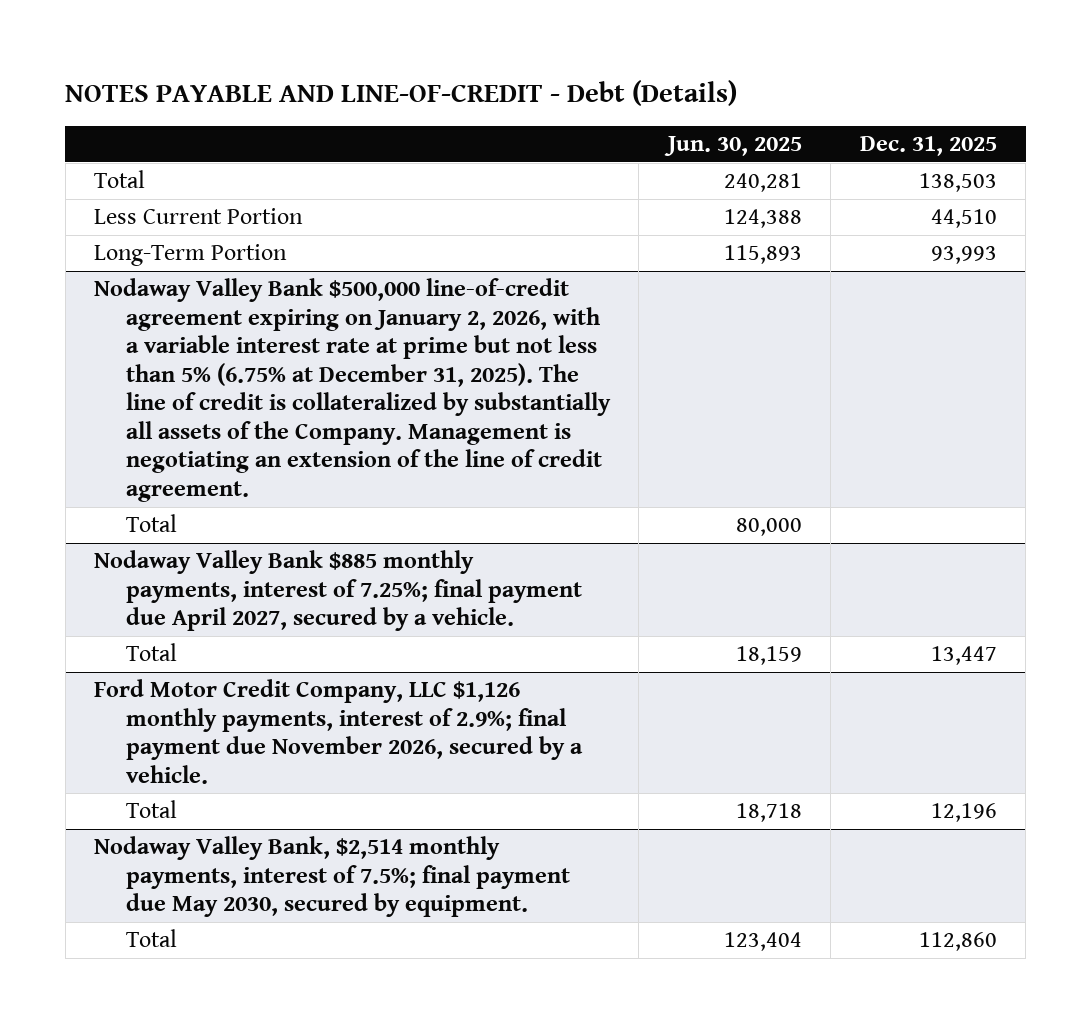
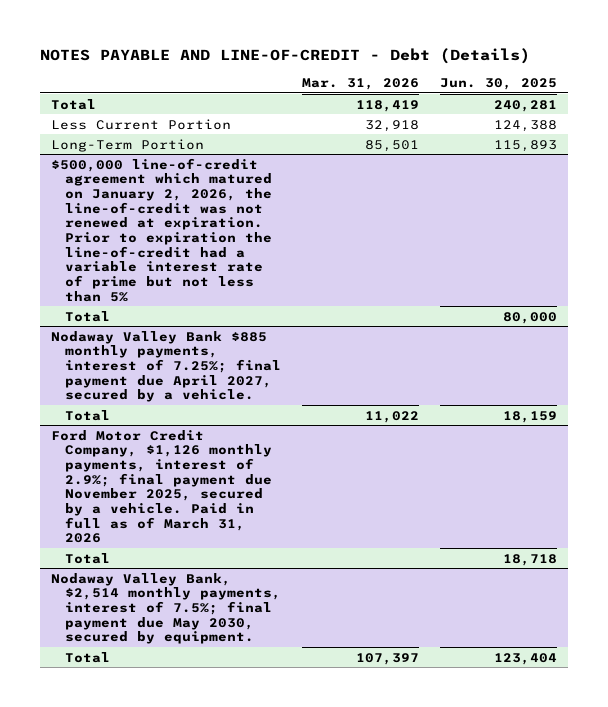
[859,136,997,157] Dec. 31, 2025 -> none
none -> [301,77,419,90] Mar. 31, 2026
[94,278,611,503] Nodaway Valley Bank $500,000 line-of-credit agreement expiring on January 2, 2026, with a variable interest rate at prime but not less than 5% (6.75% at December 31, 2025). The line of credit is collateralized by substantially all assets of the Company. Management is negotiating an extension of the line of credit agreement. -> [50,157,272,302] $500,000 line-of-credit agreement which matured on January 2, 2026, the line-of-credit was not renewed at expiration. Prior to expiration the line-of-credit had a variable interest rate of prime but not less than 5%
[94,679,583,784] Ford Motor Credit Company, LLC $1,126 monthly payments, interest of 2.9%; final payment due November 2026, secured by a vehicle. -> [50,429,272,544] Ford Motor Credit Company, $1,126 monthly payments, interest of 2.9%; final payment due November 2025, secured by a vehicle. Paid in full as of March 31, 2026

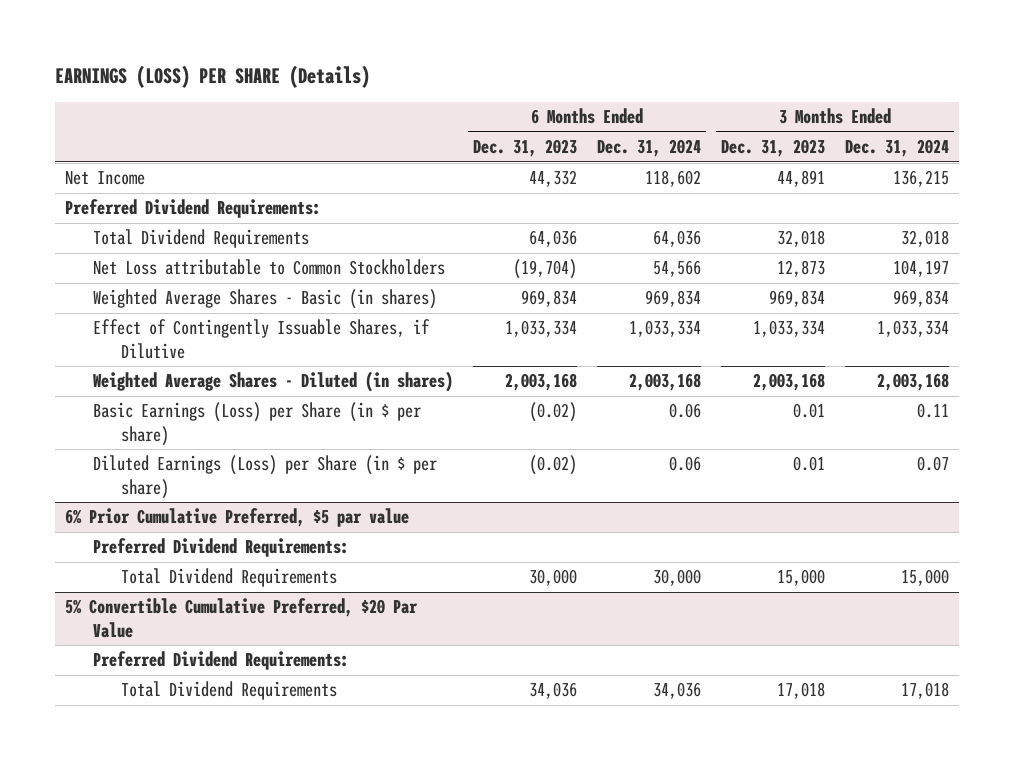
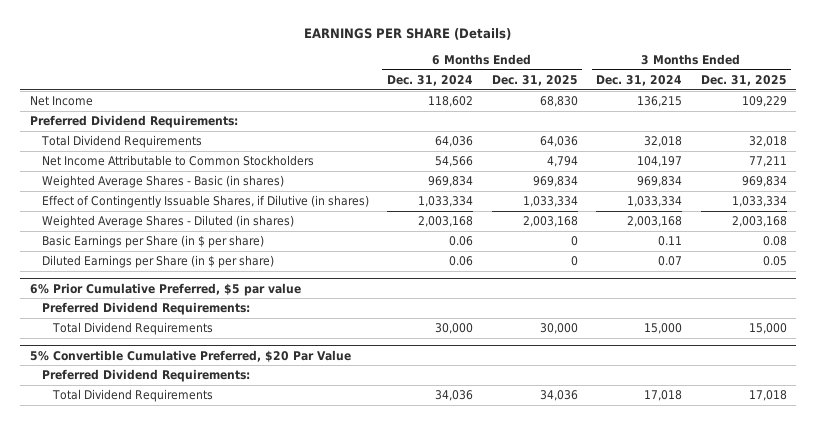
[54,65,370,89] EARNINGS (LOSS) PER SHARE (Details) -> [304,28,512,41] EARNINGS PER SHARE (Details)
[472,139,577,158] Dec. 31, 2023 -> none
[721,139,826,158] Dec. 31, 2023 -> none
none -> [491,74,578,86] Dec. 31, 2025
none -> [700,74,787,86] Dec. 31, 2025
[92,259,445,276] Net Loss attributable to Common Stockholders -> [41,155,314,167] Net Income Attributable to Common Stockholders
[92,319,430,359] Effect of Contingently Issuable Shares, if Dilutive -> [41,195,369,209] Effect of Contingently Issuable Shares, if Dilutive (in shares)
[92,402,421,446] Basic Earnings (Loss) per Share (in $ per share) -> [41,235,264,249] Basic Earnings per Share (in $ per share)
[92,455,437,499] Diluted Earnings (Loss) per Share (in $ per share) -> [41,255,274,269] Diluted Earnings per Share (in $ per share)

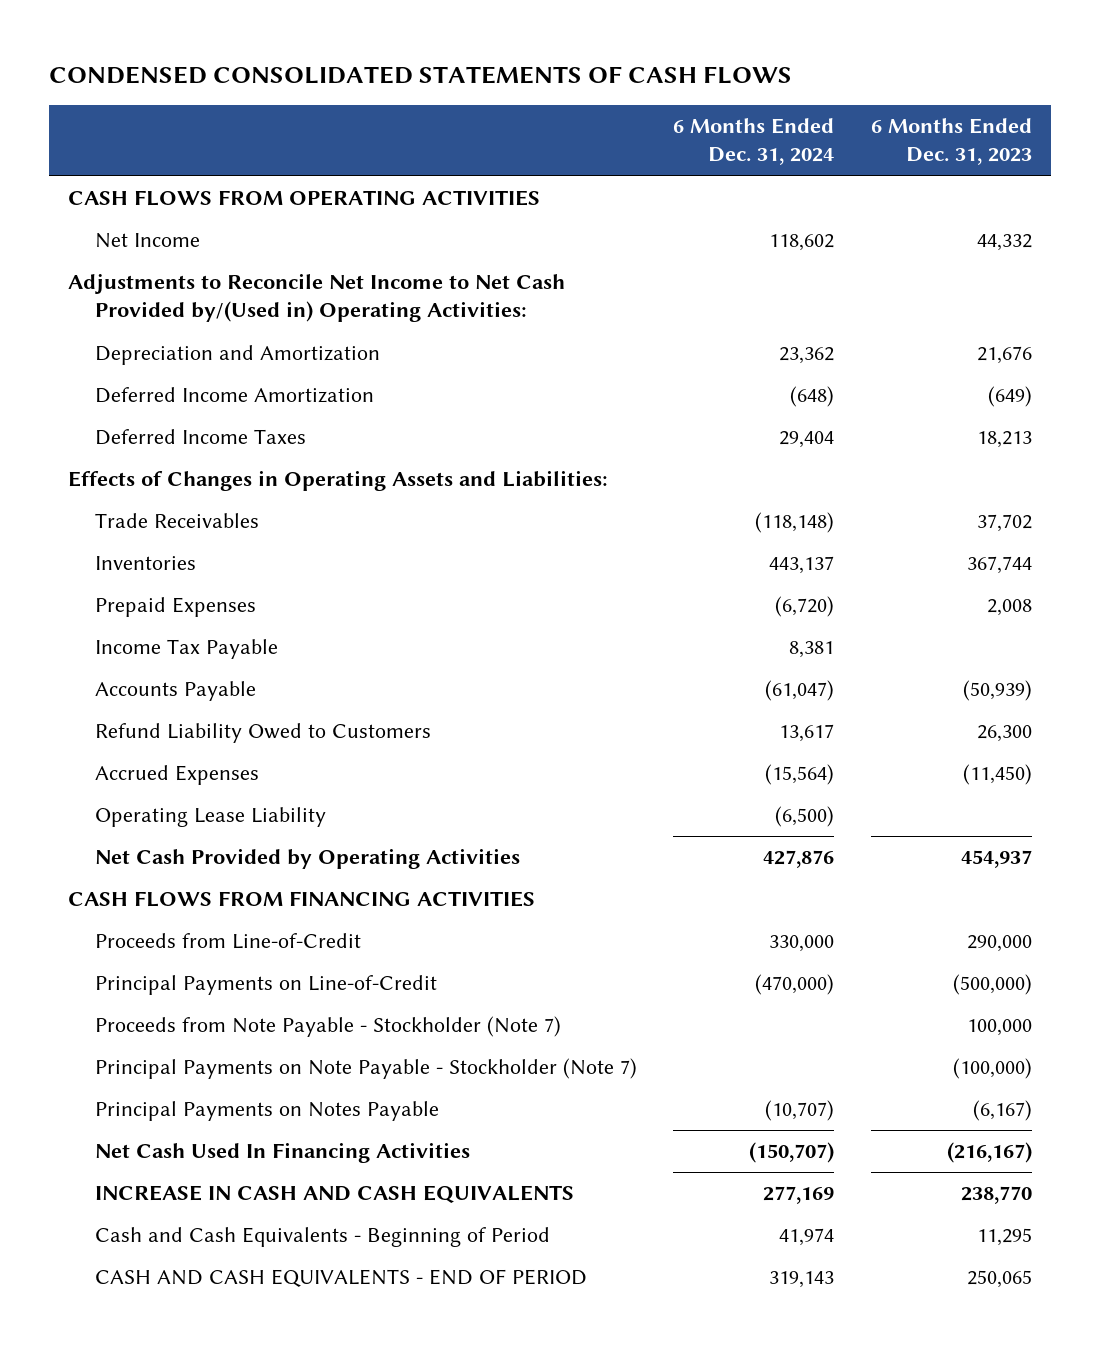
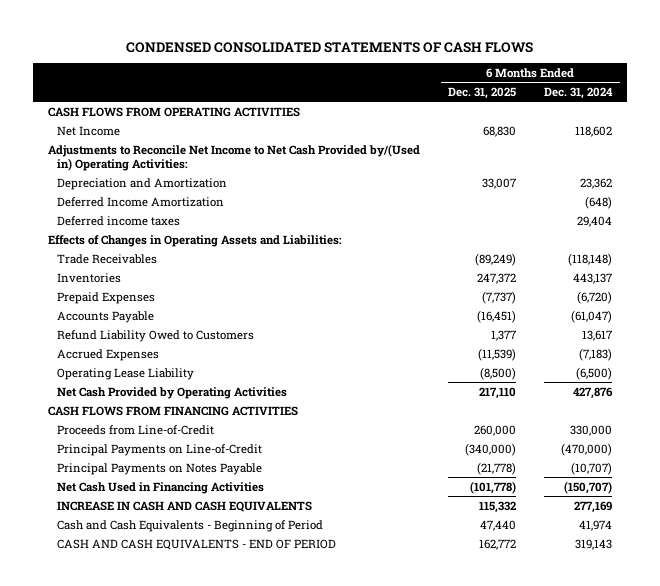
[871,118,1033,166] 6 Months Ended Dec. 31, 2023 -> none
none -> [448,87,517,100] Dec. 31, 2025
[94,429,306,446] Deferred Income Taxes -> [57,215,181,226] Deferred income taxes
[94,639,278,660] Income Tax Payable -> none
[765,764,835,786] (15,564) -> [579,347,613,361] (7,183)
[94,1016,561,1038] Proceeds from Note Payable - Stockholder (Note 7) -> none
[94,1058,637,1080] Principal Payments on Note Payable - Stockholder (Note 7) -> none
[94,1142,470,1164] Net Cash Used In Financing Activities -> [57,481,265,494] Net Cash Used in Financing Activities

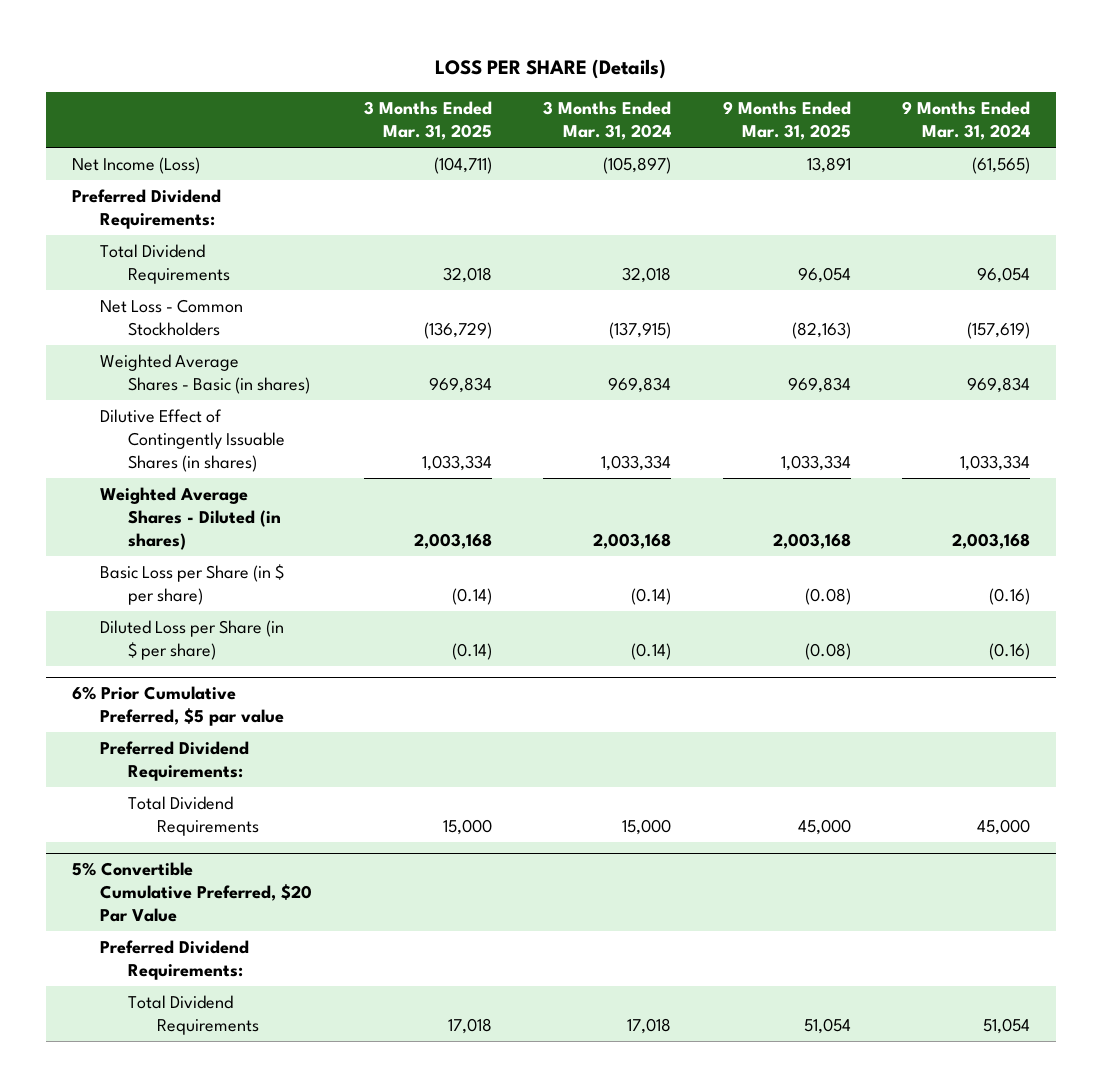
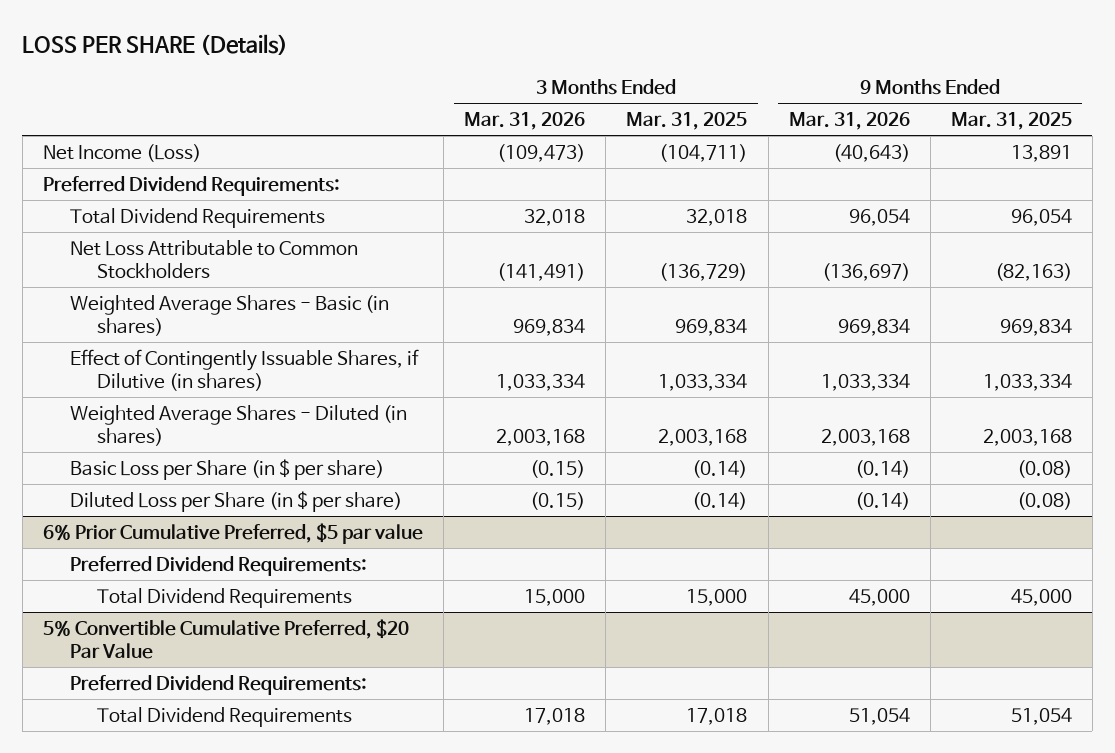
[543,101,672,141] 3 Months Ended Mar. 31, 2024 -> none
[902,101,1031,141] 9 Months Ended Mar. 31, 2024 -> none
none -> [464,111,586,130] Mar. 31, 2026
none -> [788,111,910,130] Mar. 31, 2026
[100,299,244,336] Net Loss - Common Stockholders -> [70,239,359,280] Net Loss Attributable to Common Stockholders
[100,409,286,472] Dilutive Effect of Contingently Issuable Shares (in shares) -> [70,348,420,392] Effect of Contingently Issuable Shares, if Dilutive (in shares)

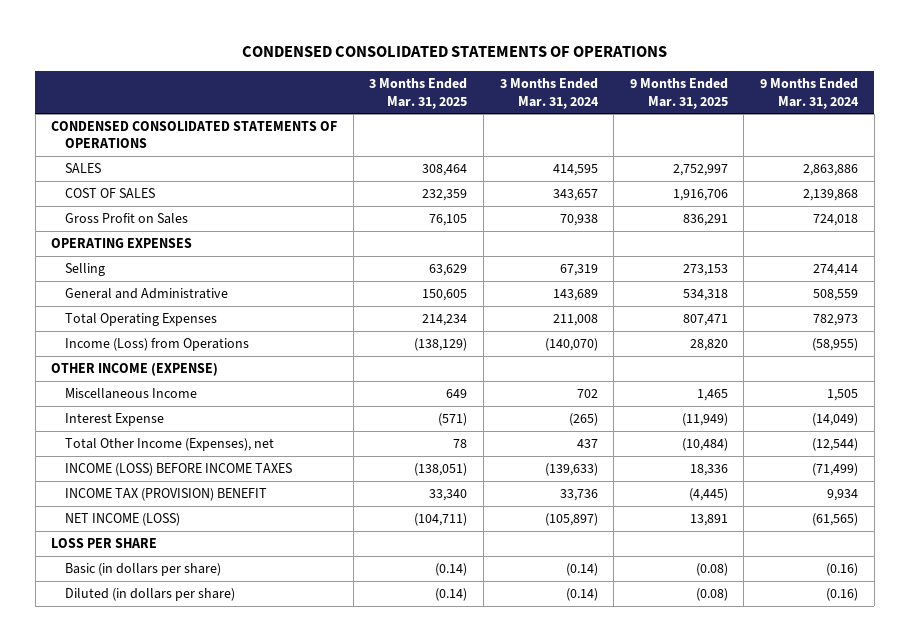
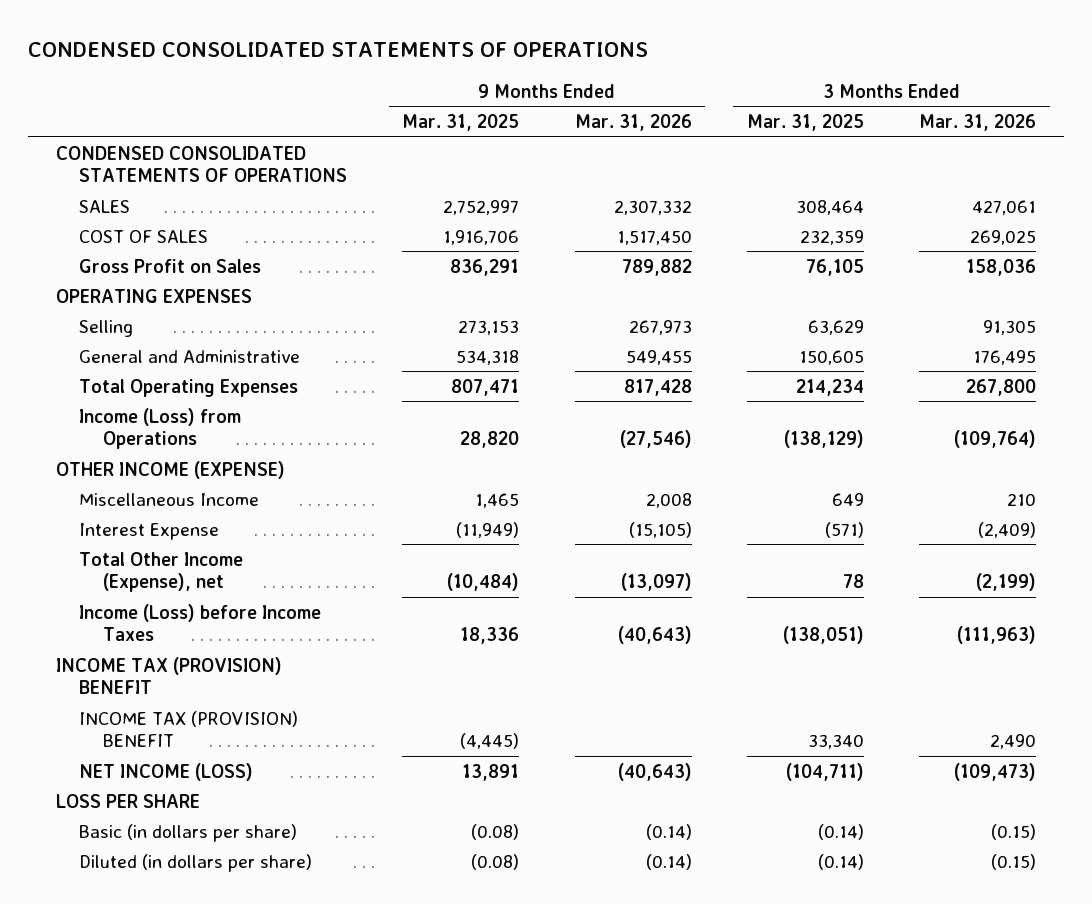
[499,78,599,109] 3 Months Ended Mar. 31, 2024 -> none
[760,78,860,109] 9 Months Ended Mar. 31, 2024 -> none
none -> [574,114,692,132] Mar. 31, 2026
none -> [919,114,1037,132] Mar. 31, 2026
[65,438,275,452] Total Other Income (Expenses), net -> [79,551,244,593] Total Other Income (Expense), net
[65,463,293,477] INCOME (LOSS) BEFORE INCOME TAXES -> [79,603,322,642] Income (Loss) before Income Taxes
none -> [55,656,282,695] INCOME TAX (PROVISION) BENEFIT

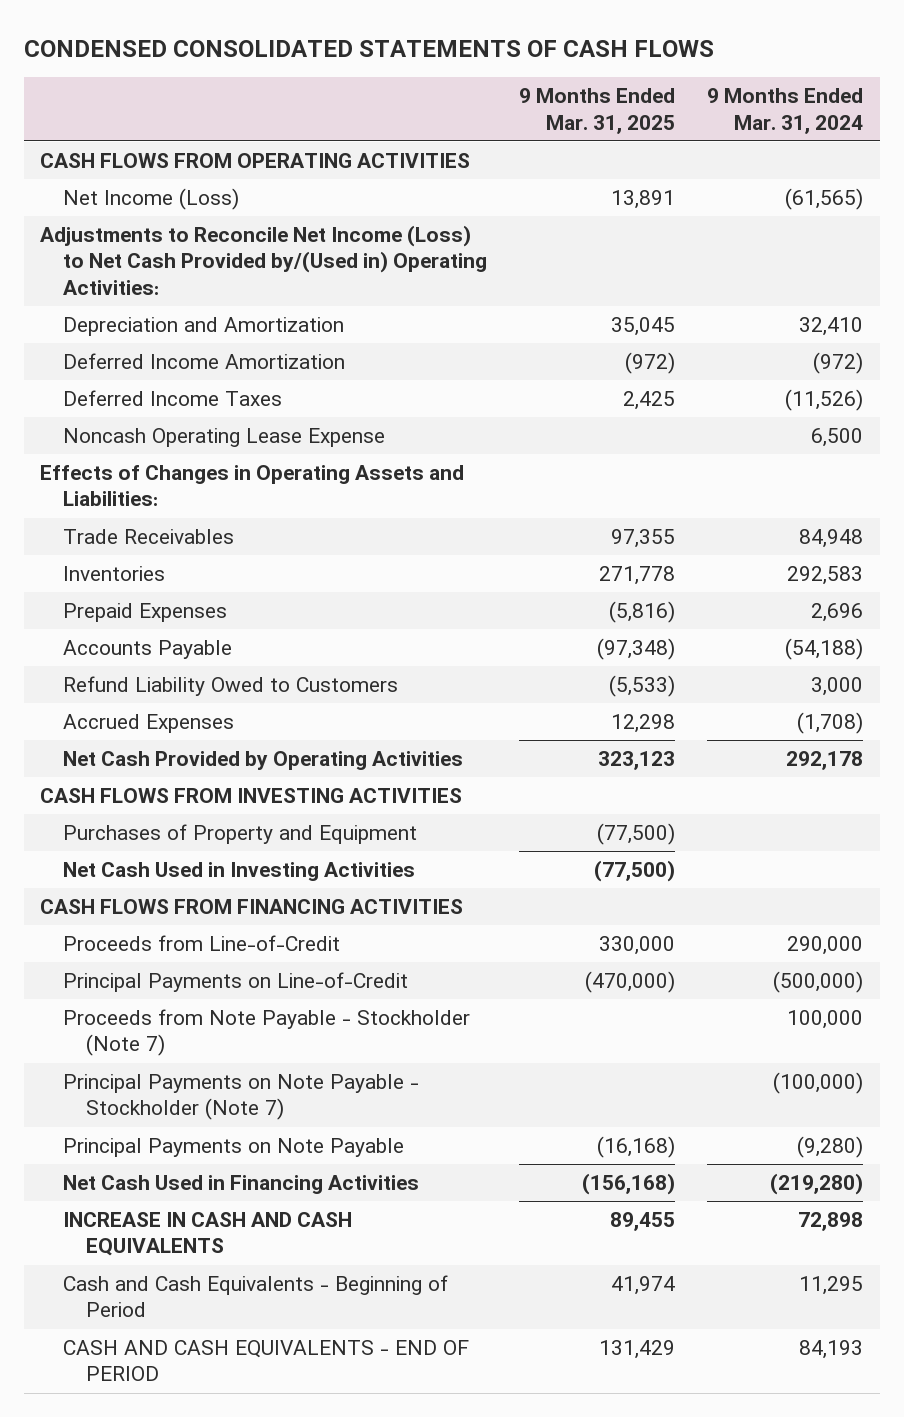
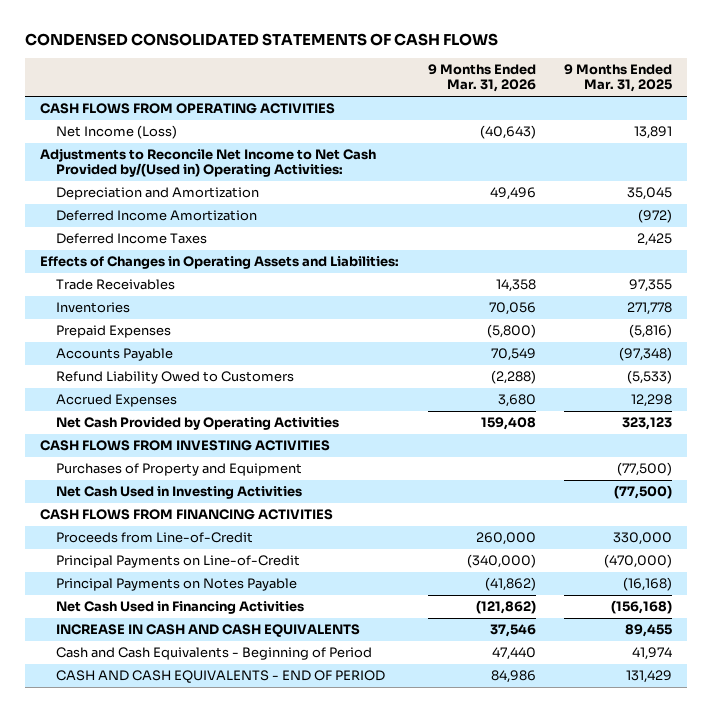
[707,88,864,134] 9 Months Ended Mar. 31, 2024 -> none
none -> [427,64,536,93] 9 Months Ended Mar. 31, 2026
[40,224,488,295] Adjustments to Reconcile Net Income (Loss) to Net Cash Provided by/(Used in) Operating Activities: -> [39,148,376,178] Adjustments to Reconcile Net Income to Net Cash Provided by/(Used in) Operating Activities:
[63,427,386,447] Noncash Operating Lease Expense -> none
[63,1008,471,1057] Proceeds from Note Payable - Stockholder (Note 7) -> none
[63,1073,420,1121] Principal Payments on Note Payable - Stockholder (Note 7) -> none
[63,1137,405,1157] Principal Payments on Note Payable -> [56,578,298,592] Principal Payments on Notes Payable

